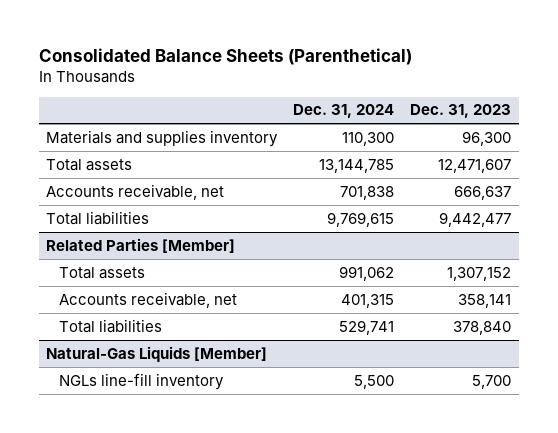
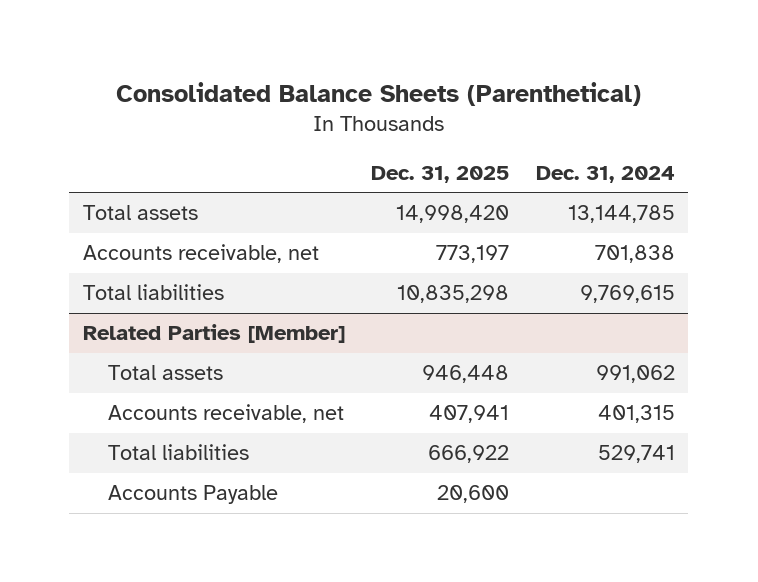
[410,104,512,119] Dec. 31, 2023 -> none
none -> [371,165,510,183] Dec. 31, 2025
[46,129,279,147] Materials and supplies inventory -> none
[46,345,268,362] Natural-Gas Liquids [Member] -> none
[59,372,225,390] NGLs line-fill inventory -> none
none -> [108,485,279,505] Accounts Payable

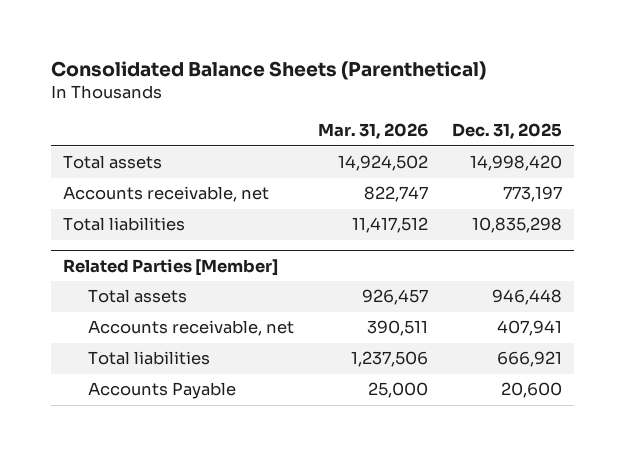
[536,165,676,183] Dec. 31, 2024 -> none
none -> [317,123,428,140] Mar. 31, 2026
[428,445,510,464] 666,922 -> [496,351,562,368] 666,921

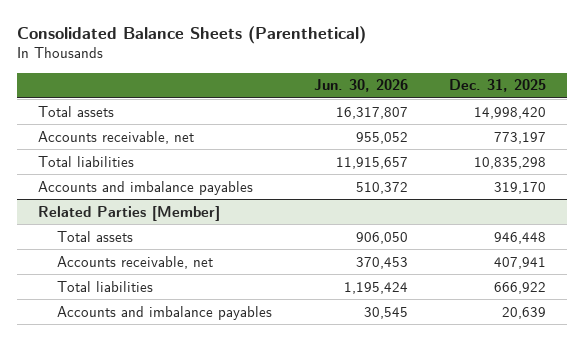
[317,123,428,140] Mar. 31, 2026 -> none
none -> [313,79,408,93] Jun. 30, 2026
none -> [37,180,253,195] Accounts and imbalance payables
[88,382,237,400] Accounts Payable -> none
[496,351,562,368] 666,921 -> [494,281,547,294] 666,922
none -> [57,305,273,320] Accounts and imbalance payables

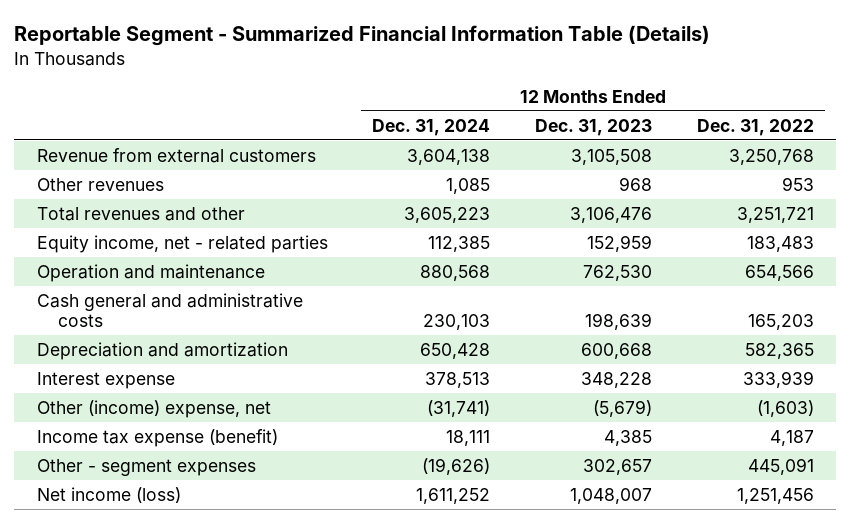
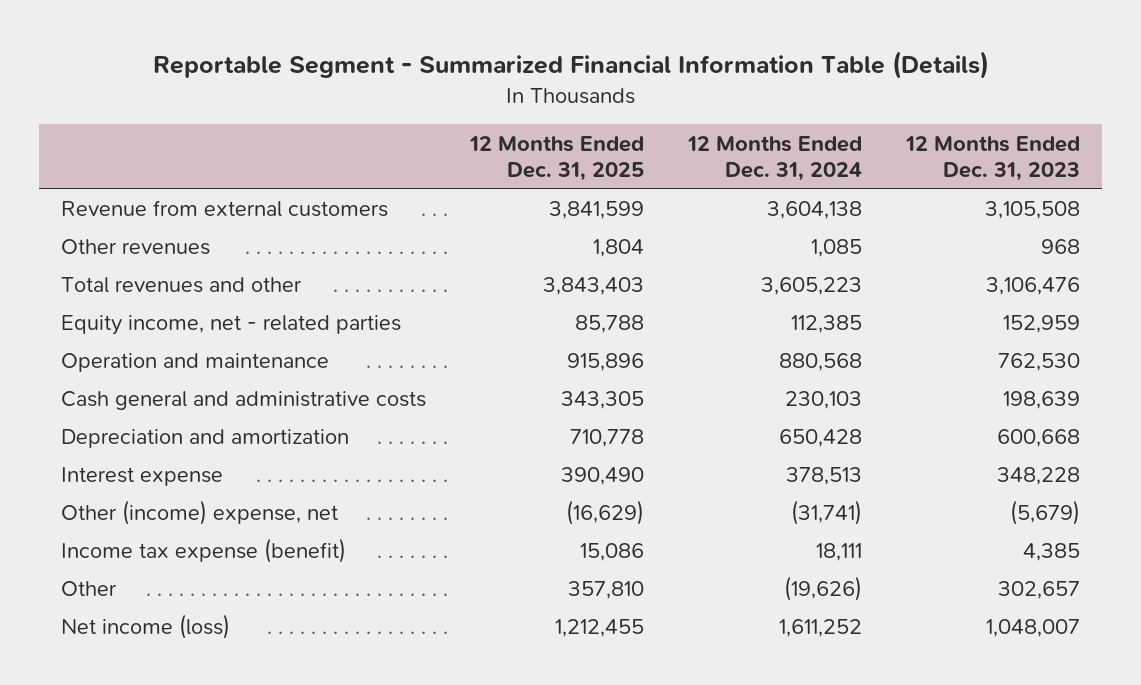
[696,118,814,136] Dec. 31, 2022 -> none
none -> [469,135,645,182] 12 Months Ended Dec. 31, 2025
[36,458,256,476] Other - segment expenses -> [61,581,118,597] Other

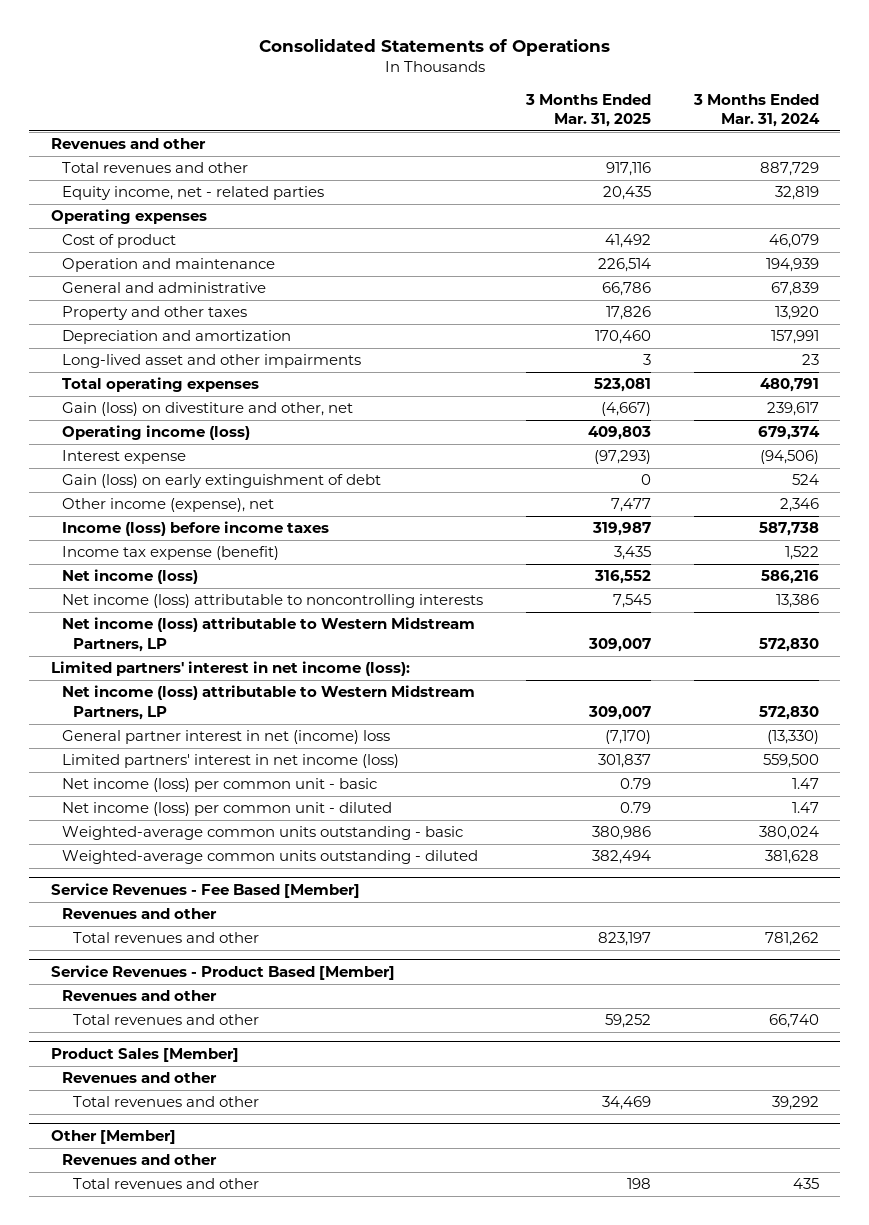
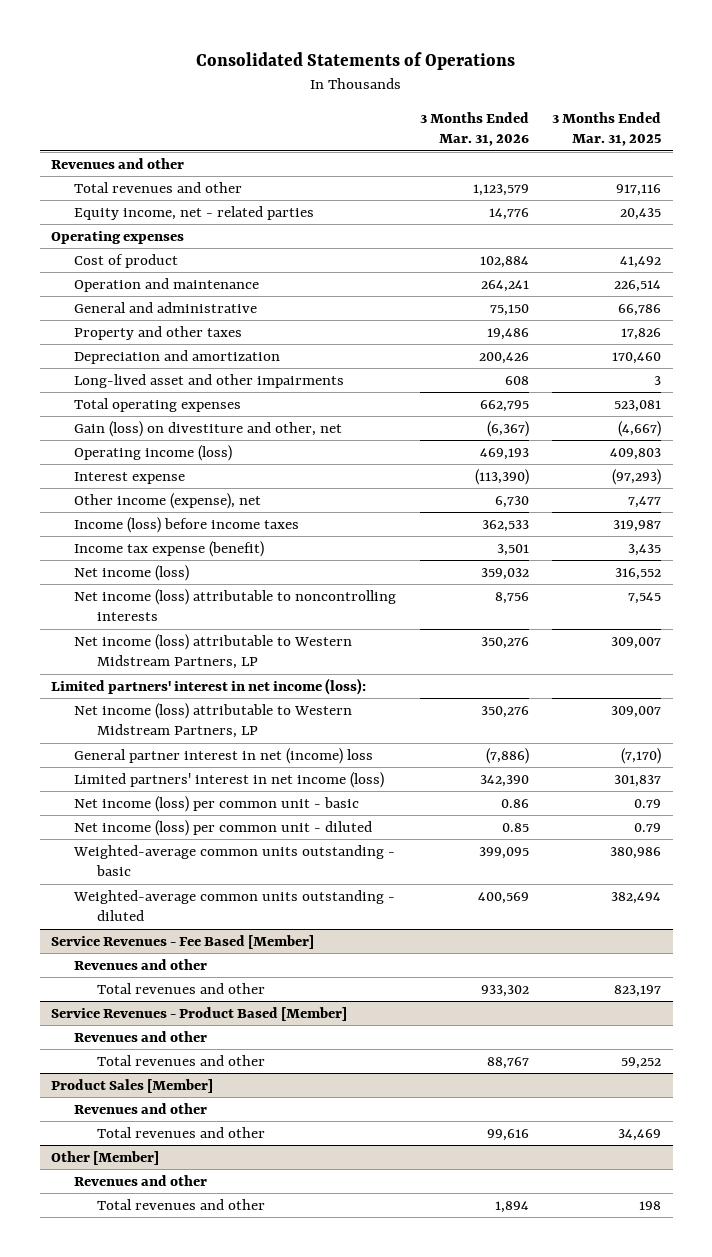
[692,93,820,127] 3 Months Ended Mar. 31, 2024 -> none
none -> [419,111,529,147] 3 Months Ended Mar. 31, 2026
[61,474,381,489] Gain (loss) on early extinguishment of debt -> none

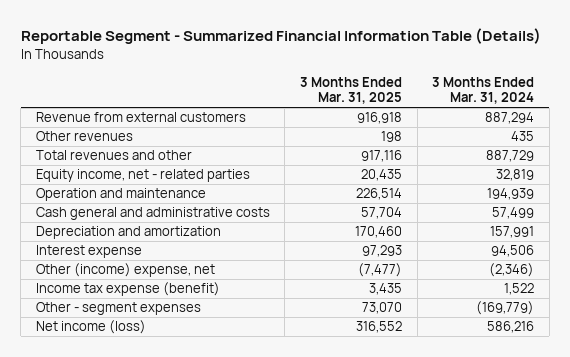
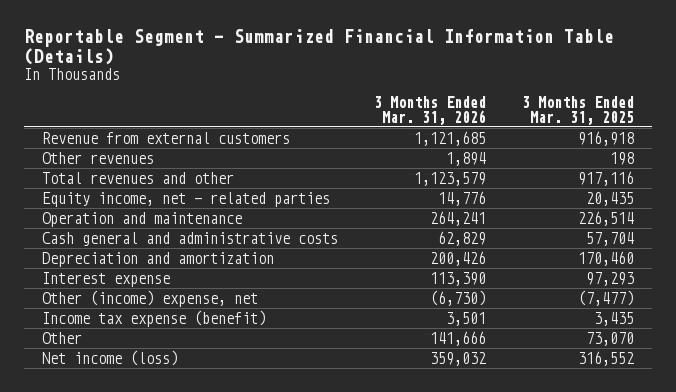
[432,76,535,105] 3 Months Ended Mar. 31, 2024 -> none
none -> [373,96,486,125] 3 Months Ended Mar. 31, 2026
[35,302,201,316] Other - segment expenses -> [41,331,82,344] Other

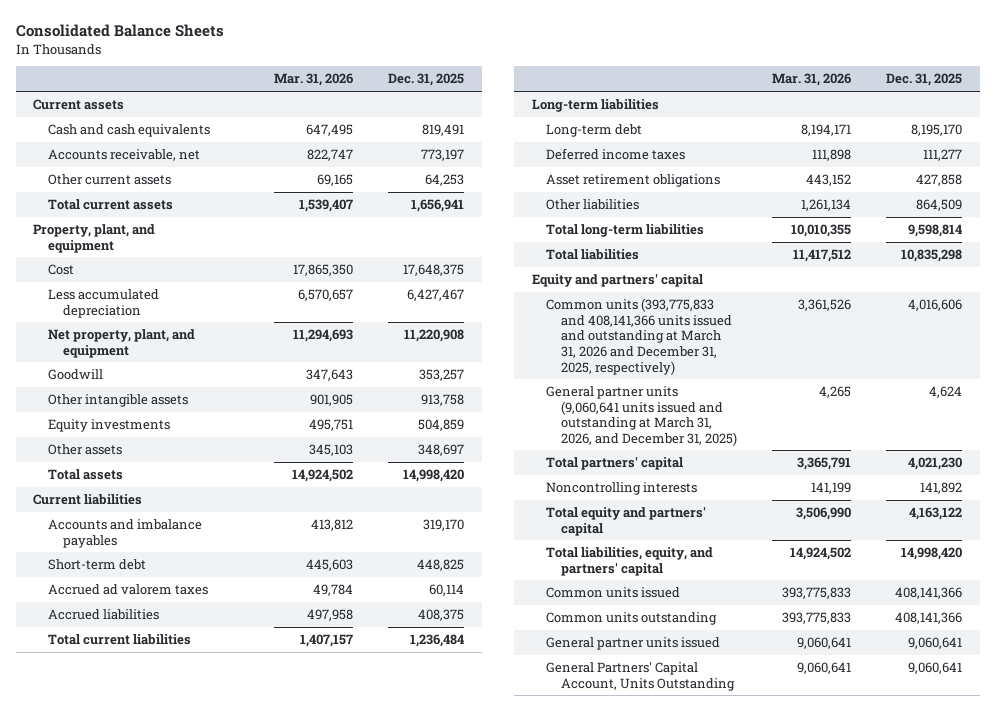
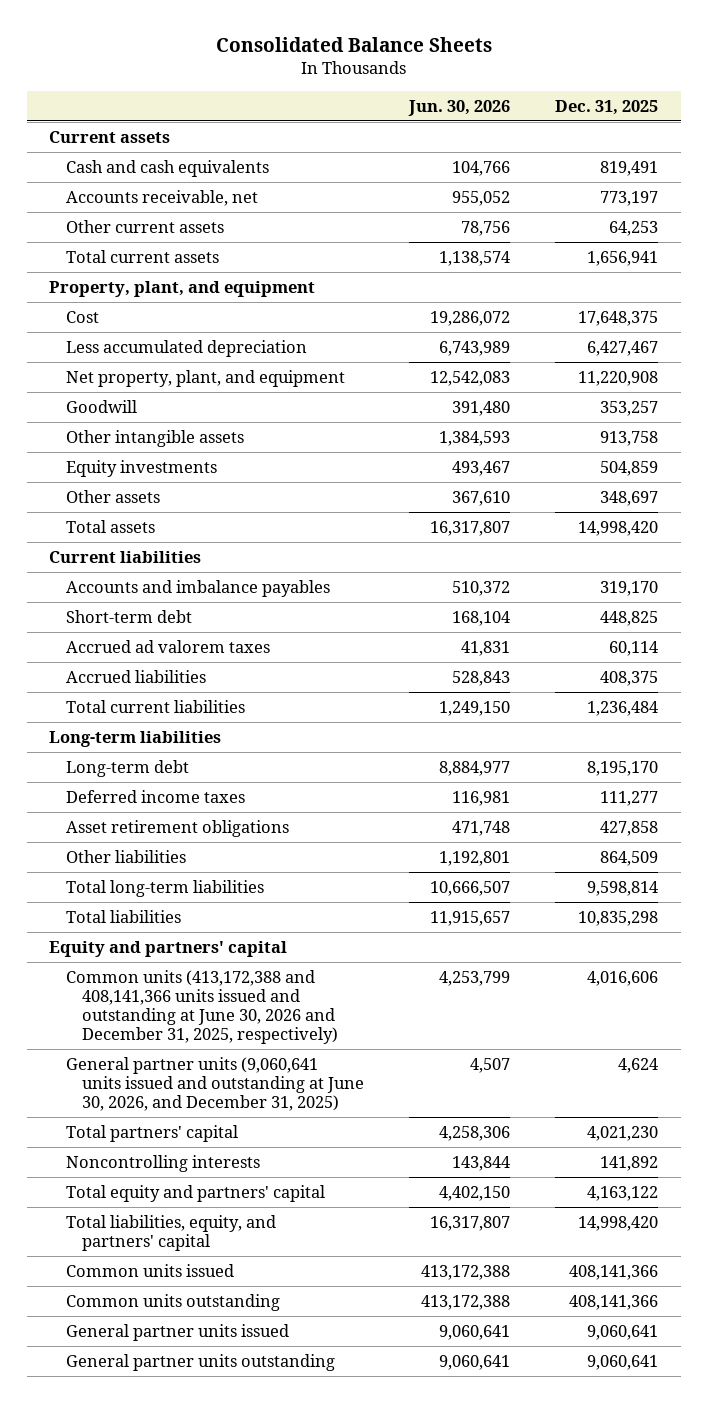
[273,73,353,87] Mar. 31, 2026 -> none
none -> [408,99,511,116] Jun. 30, 2026
[546,297,732,375] Common units (393,775,833 and 408,141,366 units issued and outstanding at March 31, 2026 and December 31, 2025, respectively) -> [65,969,338,1044] Common units (413,172,388 and 408,141,366 units issued and outstanding at June 30, 2026 and December 31, 2025, respectively)
[546,385,737,446] General partner units (9,060,641 units issued and outstanding at March 31, 2026, and December 31, 2025) -> [65,1056,364,1111] General partner units (9,060,641 units issued and outstanding at June 30, 2026, and December 31, 2025)
[546,661,735,691] General Partners' Capital Account, Units Outstanding -> [65,1353,335,1371] General partner units outstanding

